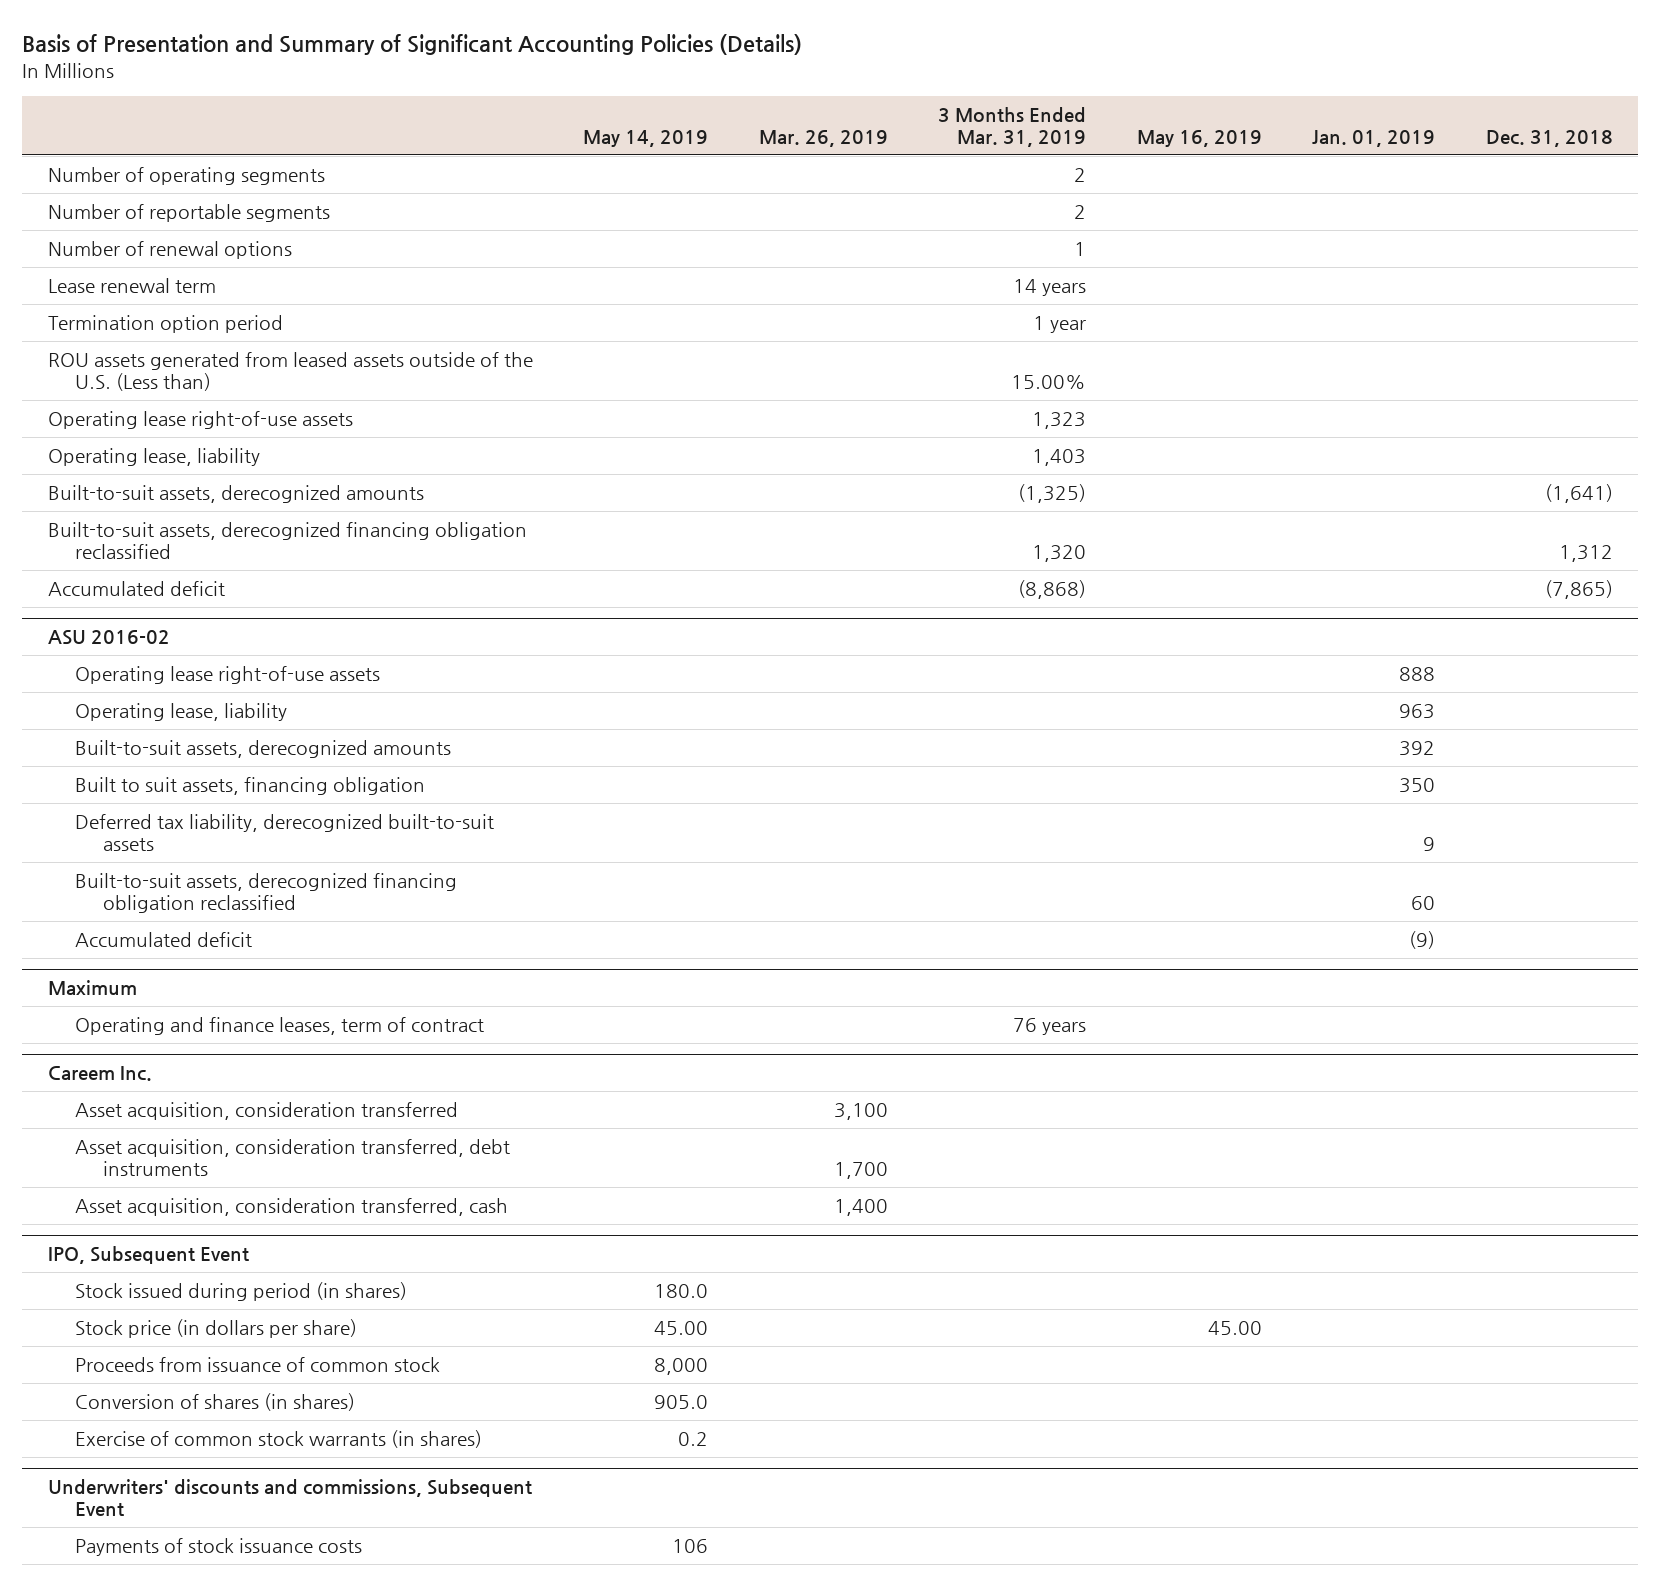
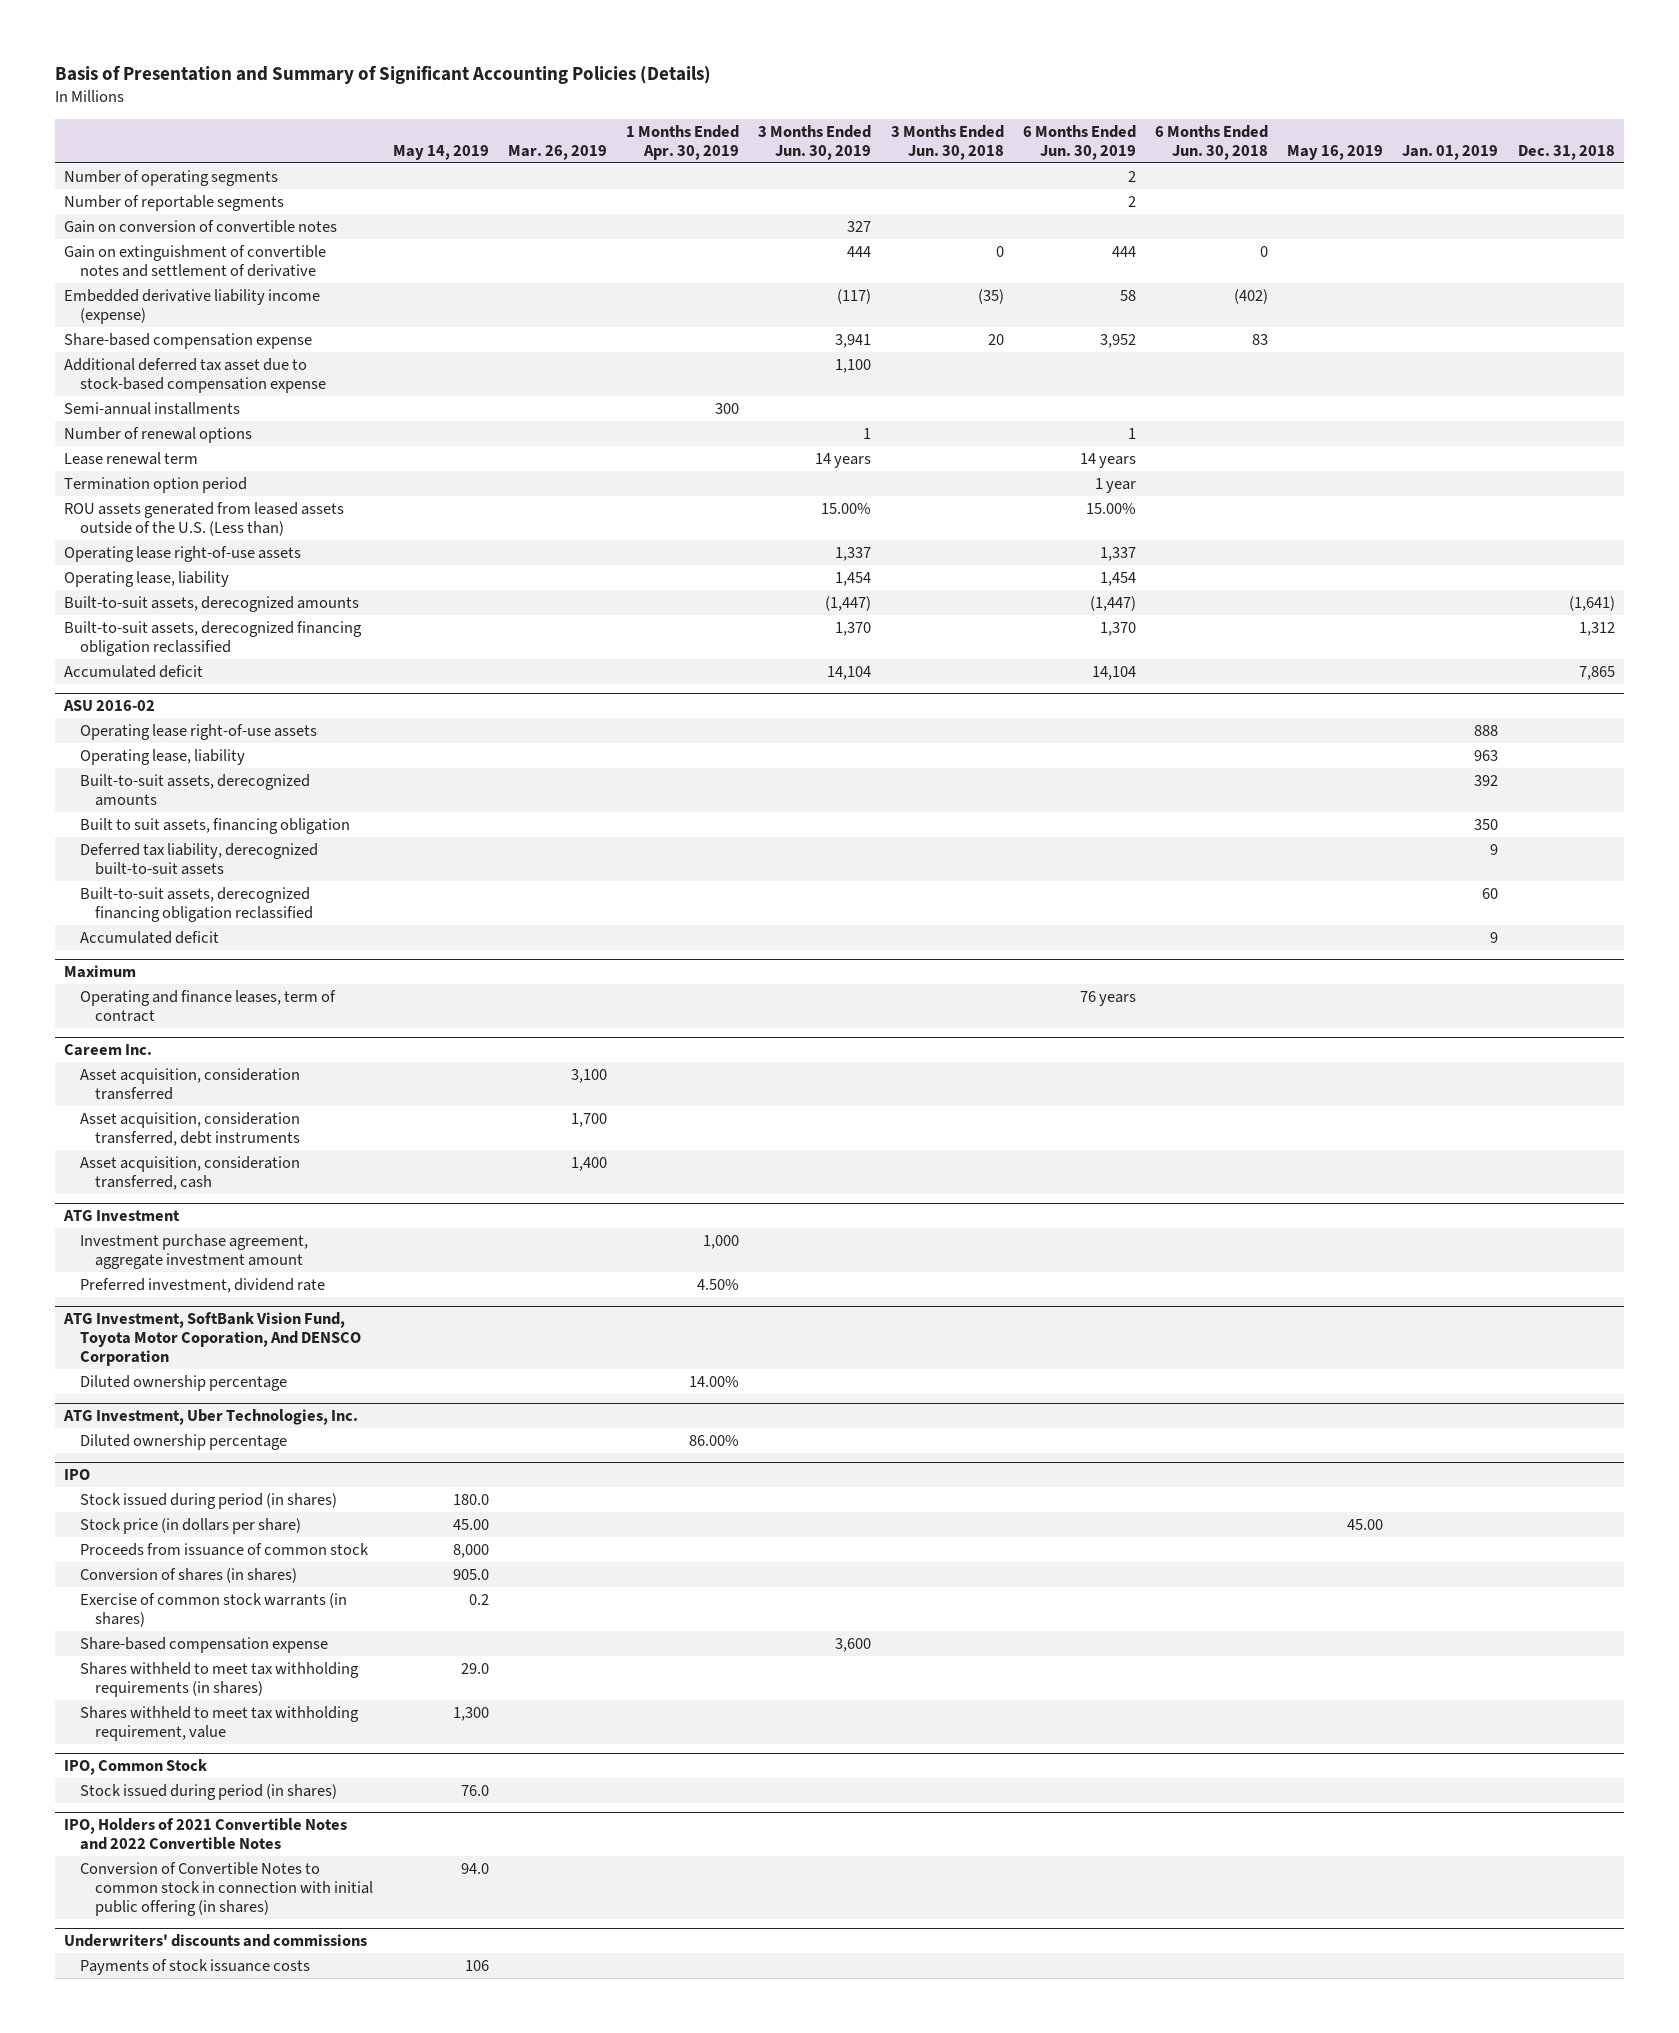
[938,106,1087,147] 3 Months Ended Mar. 31, 2019 -> none
none -> [626,124,740,160] 1 Months Ended Apr. 30, 2019
none -> [758,124,872,160] 3 Months Ended Jun. 30, 2019
none -> [890,124,1004,160] 3 Months Ended Jun. 30, 2018
none -> [1022,124,1136,160] 6 Months Ended Jun. 30, 2019
none -> [1154,124,1268,160] 6 Months Ended Jun. 30, 2018
none -> [64,219,338,233] Gain on conversion of convertible notes
none -> [64,244,327,277] Gain on extinguishment of convertible notes and settlement of derivative
none -> [64,288,321,324] Embedded derivative liability income (expense)
none -> [64,332,313,349] Share-based compensation expense
none -> [64,357,326,393] Additional deferred tax asset due to stock-based compensation expense
none -> [64,401,241,415] Semi-annual installments
[1544,580,1613,600] (7,865) -> [1578,665,1615,680] 7,865
[1409,931,1436,950] (9) -> [1490,931,1499,943] 9
none -> [63,1210,181,1222] ATG Investment
none -> [79,1233,308,1269] Investment purchase agreement, aggregate investment amount
none -> [79,1277,325,1293] Preferred investment, dividend rate
none -> [63,1312,361,1367] ATG Investment, SoftBank Vision Fund, Toyota Motor Coporation, And DENSCO Corporation
none -> [79,1374,287,1391] Diluted ownership percentage
none -> [63,1409,359,1426] ATG Investment, Uber Technologies, Inc.
none -> [79,1433,287,1450] Diluted ownership percentage
[47,1246,249,1265] IPO, Subsequent Event -> [64,1469,91,1481] IPO
none -> [79,1636,328,1653] Share-based compensation expense
none -> [79,1661,359,1697] Shares withheld to meet tax withholding requirements (in shares)
none -> [79,1705,359,1741] Shares withheld to meet tax withholding requirement, value
none -> [64,1759,208,1776] IPO, Common Stock
none -> [79,1783,337,1800] Stock issued during period (in shares)
none -> [64,1818,348,1851] IPO, Holders of 2021 Convertible Notes and 2022 Convertible Notes
none -> [79,1861,374,1916] Conversion of Convertible Notes to common stock in connection with initial public offering (in shares)
[47,1479,532,1517] Underwriters' discounts and commissions, Subsequent Event -> [64,1934,368,1948] Underwriters' discounts and commissions

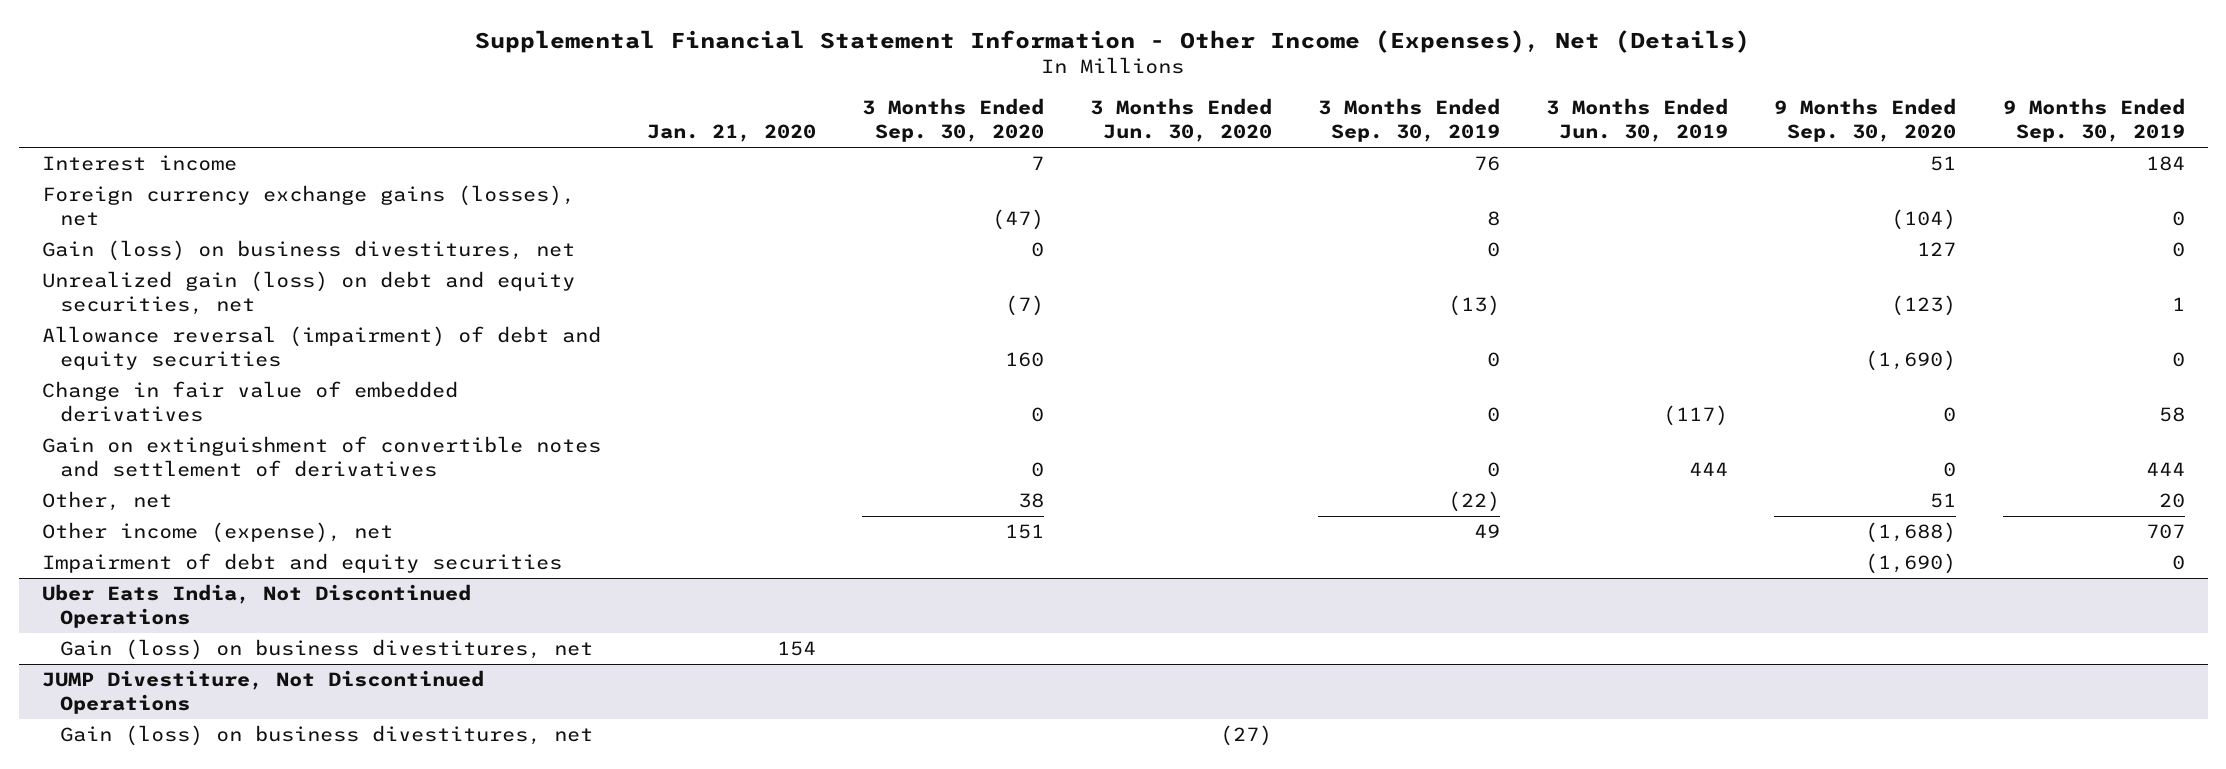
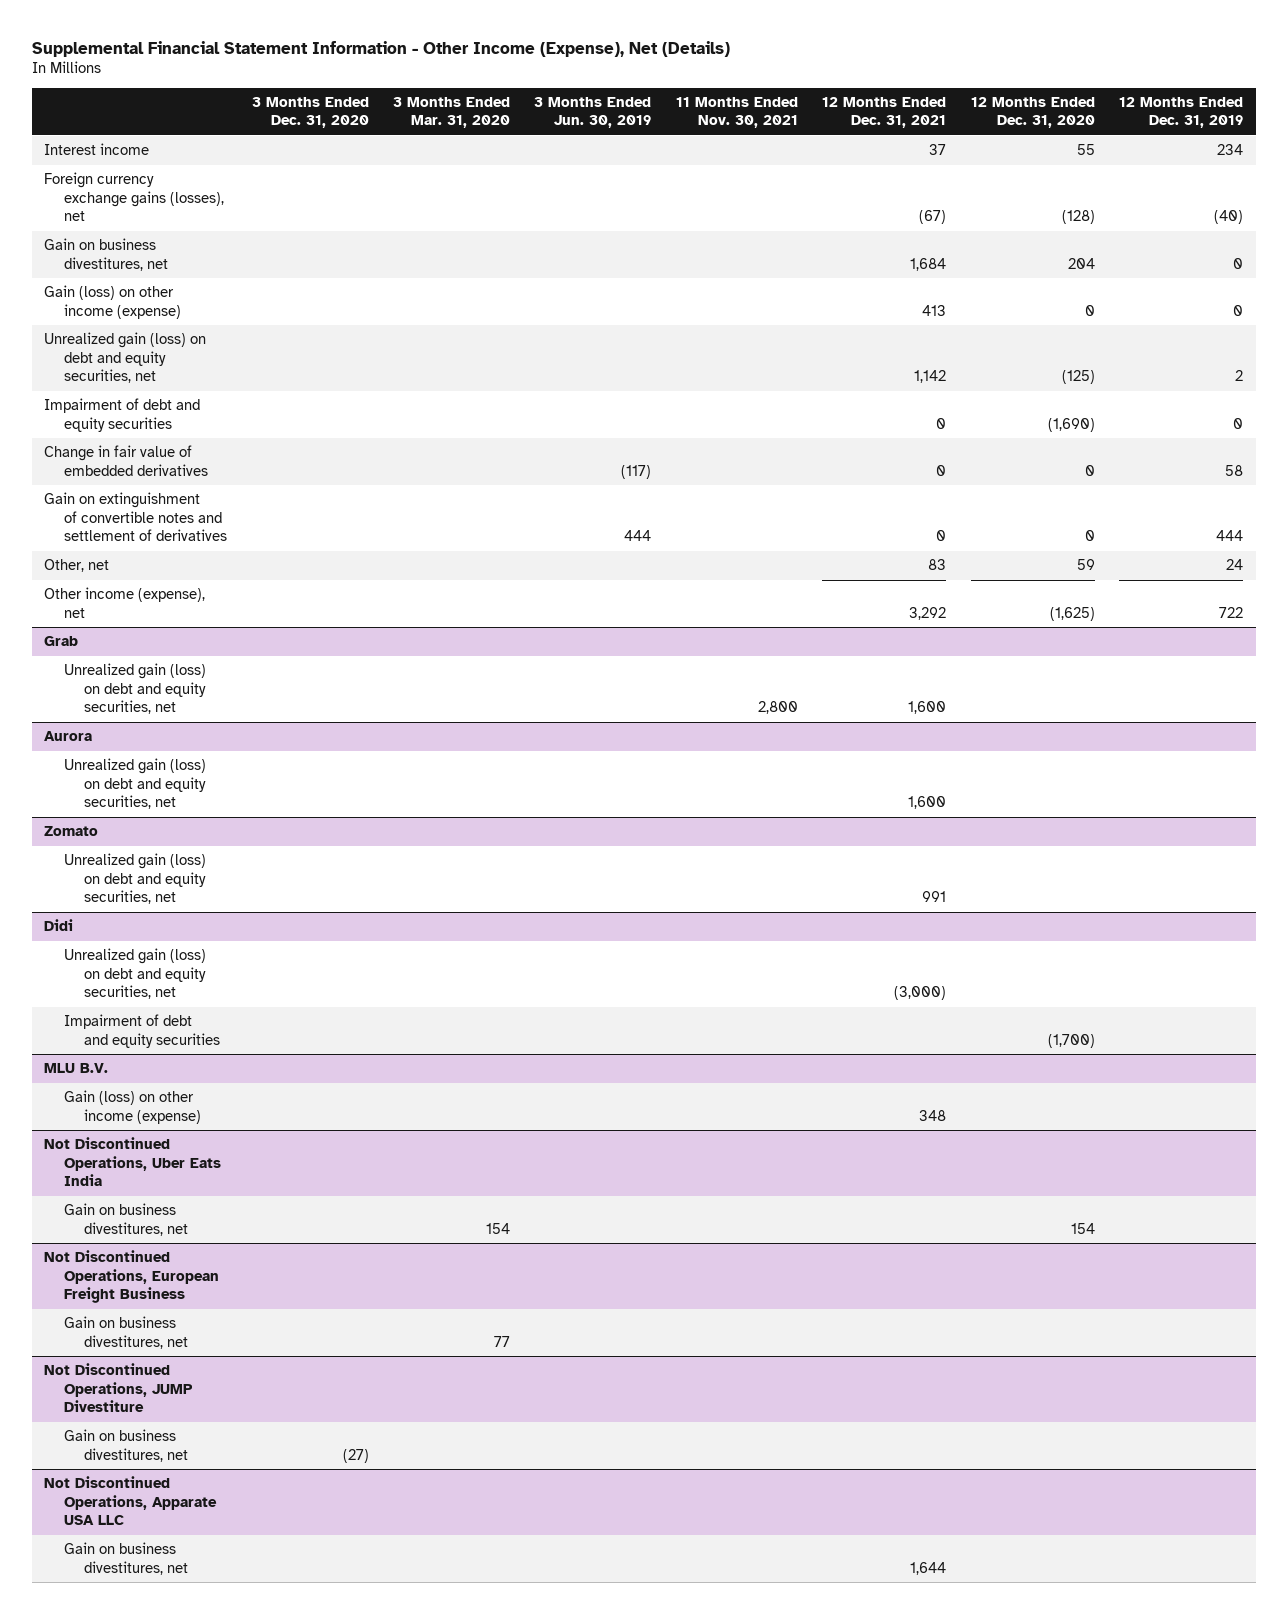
[475,29,1751,53] Supplemental Financial Statement Information - Other Income (Expenses), Net (Details) -> [31,40,730,57] Supplemental Financial Statement Information - Other Income (Expense), Net (Details)
[646,124,816,143] Jan. 21, 2020 -> none
[861,98,1044,143] 3 Months Ended Sep. 30, 2020 -> none
[1090,98,1273,143] 3 Months Ended Jun. 30, 2020 -> none
[1318,98,1501,143] 3 Months Ended Sep. 30, 2019 -> none
[1774,98,1957,143] 9 Months Ended Sep. 30, 2020 -> none
[2002,98,2185,143] 9 Months Ended Sep. 30, 2019 -> none
none -> [251,96,369,129] 3 Months Ended Dec. 31, 2020
none -> [393,96,511,129] 3 Months Ended Mar. 31, 2020
none -> [675,96,798,129] 11 Months Ended Nov. 30, 2021
none -> [822,96,947,129] 12 Months Ended Dec. 31, 2021
none -> [970,96,1095,129] 12 Months Ended Dec. 31, 2020
none -> [1119,96,1244,129] 12 Months Ended Dec. 31, 2019
[41,240,575,262] Gain (loss) on business divestitures, net -> [43,238,169,271] Gain on business divestitures, net
none -> [43,285,182,319] Gain (loss) on other income (expense)
[41,326,601,371] Allowance reversal (impairment) of debt and equity securities -> none
[41,553,562,574] Impairment of debt and equity securities -> [43,398,200,432] Impairment of debt and equity securities
none -> [43,636,78,647] Grab
none -> [64,663,207,715] Unrealized gain (loss) on debt and equity securities, net
none -> [43,731,92,742] Aurora
none -> [64,758,207,810] Unrealized gain (loss) on debt and equity securities, net
none -> [43,826,98,837] Zomato
none -> [64,853,207,905] Unrealized gain (loss) on debt and equity securities, net
none -> [43,919,73,932] Didi
none -> [64,948,207,1000] Unrealized gain (loss) on debt and equity securities, net
none -> [64,1014,221,1048] Impairment of debt and equity securities
none -> [43,1063,108,1074] MLU B.V.
none -> [64,1090,202,1124] Gain (loss) on other income (expense)
[41,584,471,629] Uber Eats India, Not Discontinued Operations -> [43,1137,222,1187] Not Discontinued Operations, Uber Eats India
[59,639,593,661] Gain (loss) on business divestitures, net -> [64,1203,189,1236] Gain on business divestitures, net
none -> [43,1250,220,1304] Not Discontinued Operations, European Freight Business
none -> [64,1316,189,1349] Gain on business divestitures, net
[41,670,484,715] JUMP Divestiture, Not Discontinued Operations -> [43,1363,194,1413] Not Discontinued Operations, JUMP Divestiture
[59,725,593,747] Gain (loss) on business divestitures, net -> [64,1429,189,1462] Gain on business divestitures, net
none -> [43,1476,218,1526] Not Discontinued Operations, Apparate USA LLC
none -> [64,1542,189,1575] Gain on business divestitures, net

